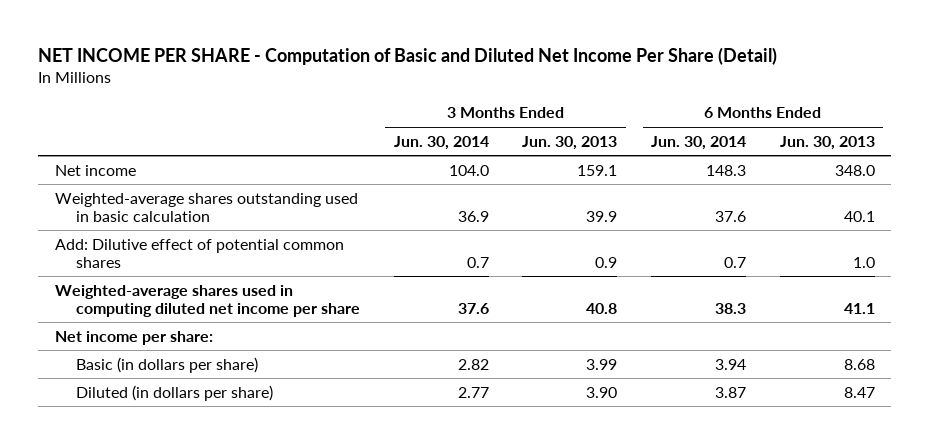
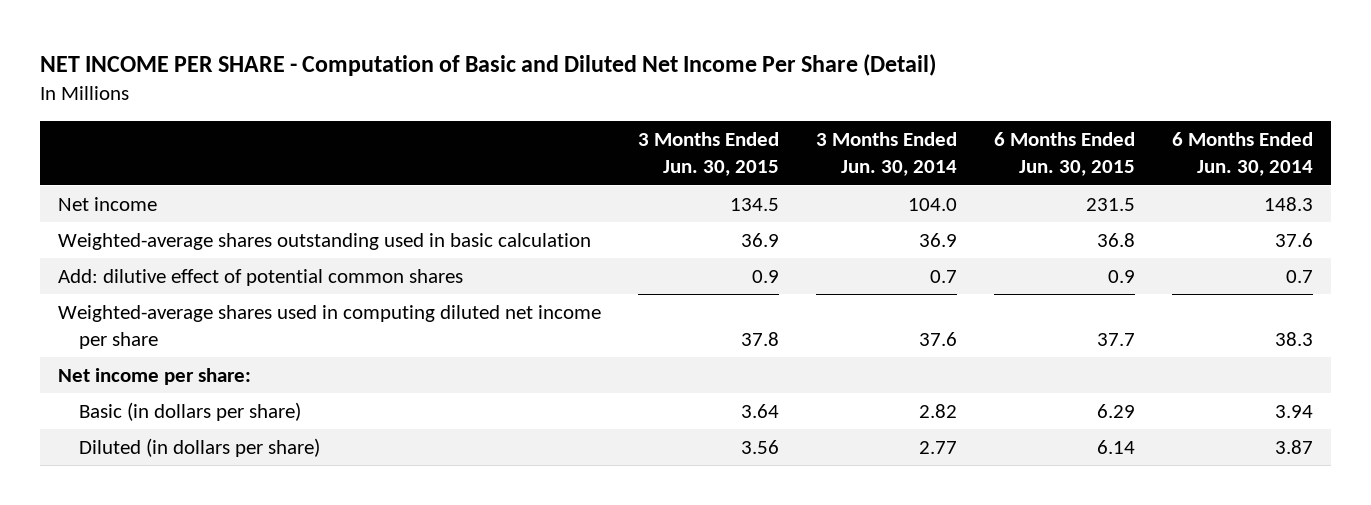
[522,135,618,150] Jun. 30, 2013 -> none
[779,135,875,150] Jun. 30, 2013 -> none
none -> [637,132,779,177] 3 Months Ended Jun. 30, 2015
none -> [993,132,1135,177] 6 Months Ended Jun. 30, 2015
[54,238,344,268] Add: Dilutive effect of potential common shares -> [58,268,464,286] Add: dilutive effect of potential common shares

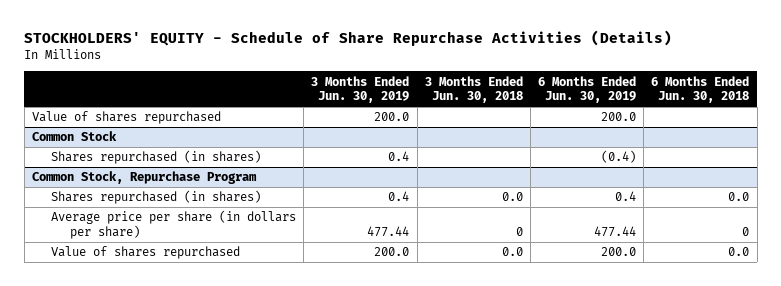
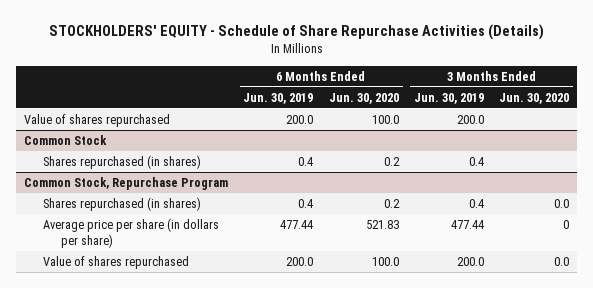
[424,75,523,104] 3 Months Ended Jun. 30, 2018 -> none
[651,75,750,104] 6 Months Ended Jun. 30, 2018 -> none
none -> [328,92,399,104] Jun. 30, 2020
none -> [499,92,570,104] Jun. 30, 2020
[601,150,637,164] (0.4) -> [298,156,314,166] 0.4

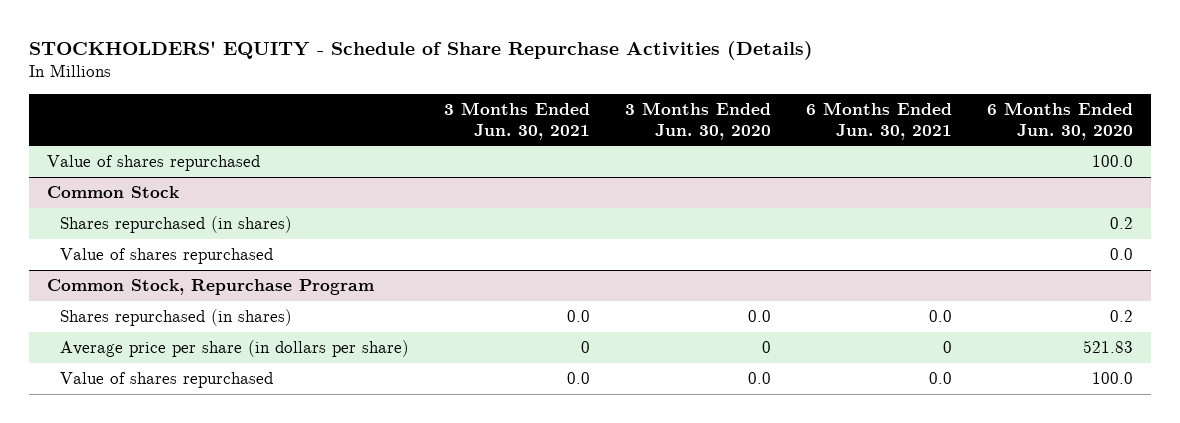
[243,92,314,104] Jun. 30, 2019 -> none
[414,92,485,104] Jun. 30, 2019 -> none
none -> [444,101,591,140] 3 Months Ended Jun. 30, 2021
none -> [806,101,953,140] 6 Months Ended Jun. 30, 2021
none -> [60,248,274,265] Value of shares repurchased

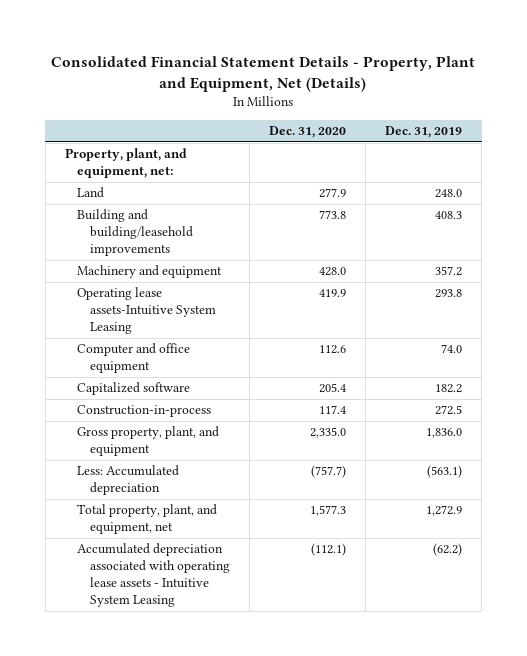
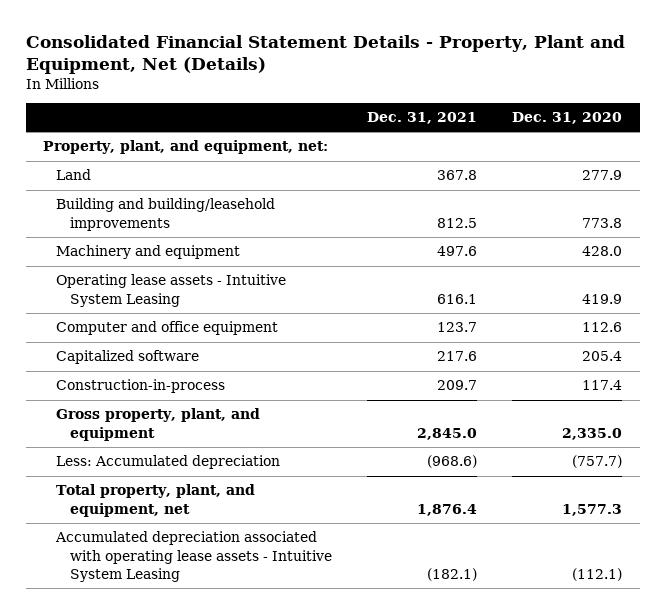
[384,126,462,139] Dec. 31, 2019 -> none
none -> [366,112,477,125] Dec. 31, 2021
[77,287,216,335] Operating lease assets-Intuitive System Leasing -> [56,274,287,307] Operating lease assets - Intuitive System Leasing

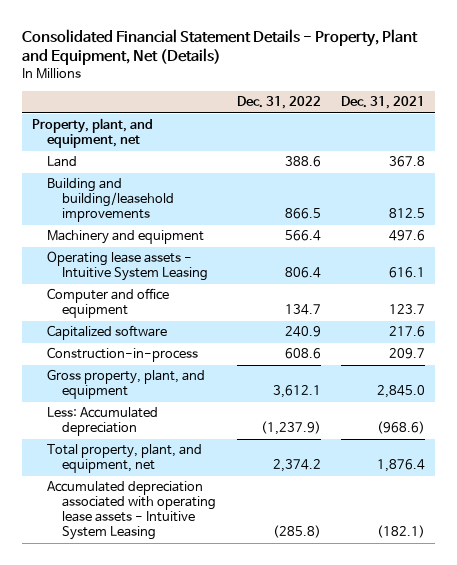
[512,112,623,125] Dec. 31, 2020 -> none
none -> [236,96,321,110] Dec. 31, 2022
[43,140,329,155] Property, plant, and equipment, net: -> [31,118,153,149] Property, plant, and equipment, net

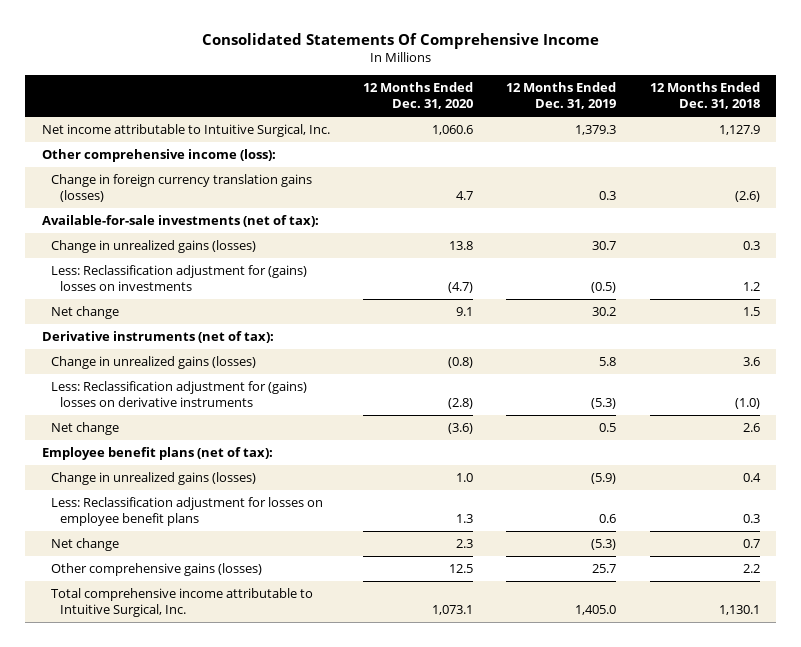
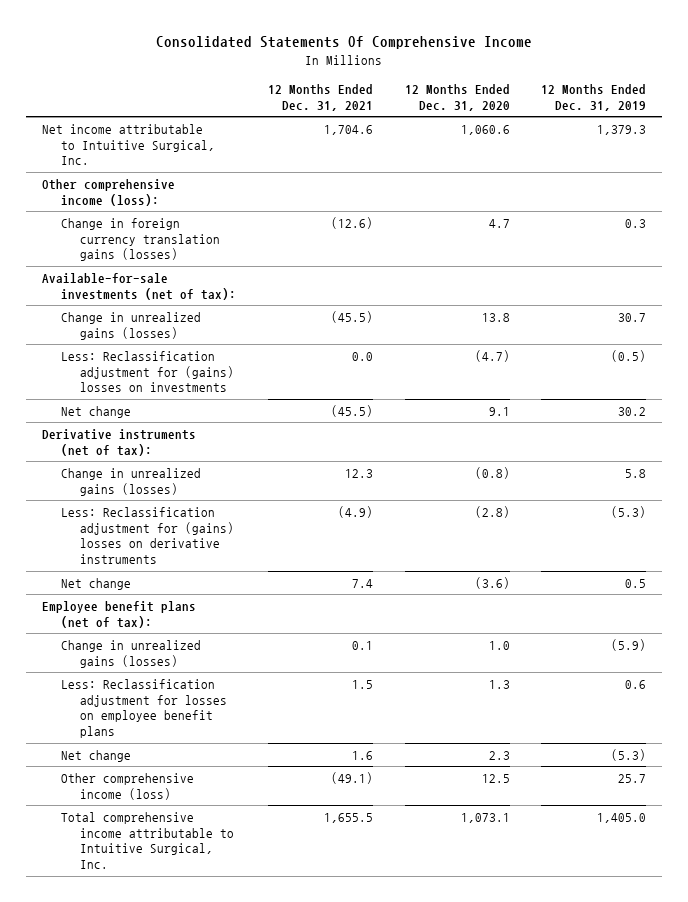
[649,82,760,109] 12 Months Ended Dec. 31, 2018 -> none
none -> [267,84,373,112] 12 Months Ended Dec. 31, 2021
[50,563,262,577] Other comprehensive gains (losses) -> [60,772,194,800] Other comprehensive income (loss)

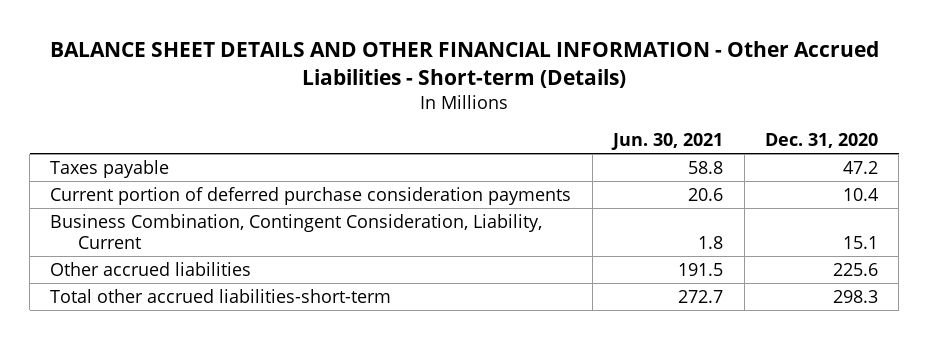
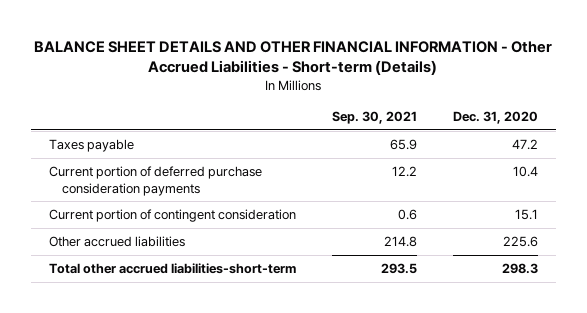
[611,133,724,151] Jun. 30, 2021 -> none
none -> [331,111,417,125] Sep. 30, 2021
[50,213,543,249] Business Combination, Contingent Consideration, Liability, Current -> [49,209,297,223] Current portion of contingent consideration

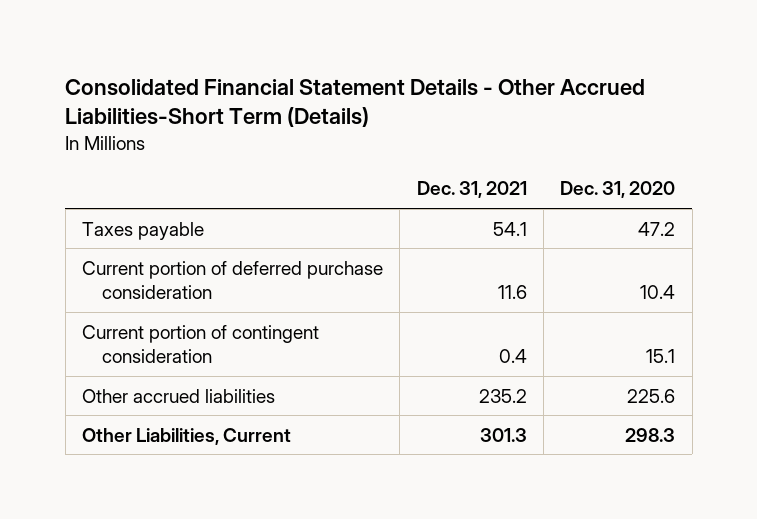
[34,40,553,76] BALANCE SHEET DETAILS AND OTHER FINANCIAL INFORMATION - Other Accrued Liabilities - Short-term (Details) -> [65,78,646,128] Consolidated Financial Statement Details - Other Accrued Liabilities-Short Term (Details)
[331,111,417,125] Sep. 30, 2021 -> none
none -> [416,181,527,199] Dec. 31, 2021
[49,166,263,196] Current portion of deferred purchase consideration payments -> [81,260,383,300] Current portion of deferred purchase consideration
[49,263,297,275] Total other accrued liabilities-short-term -> [81,427,291,445] Other Liabilities, Current

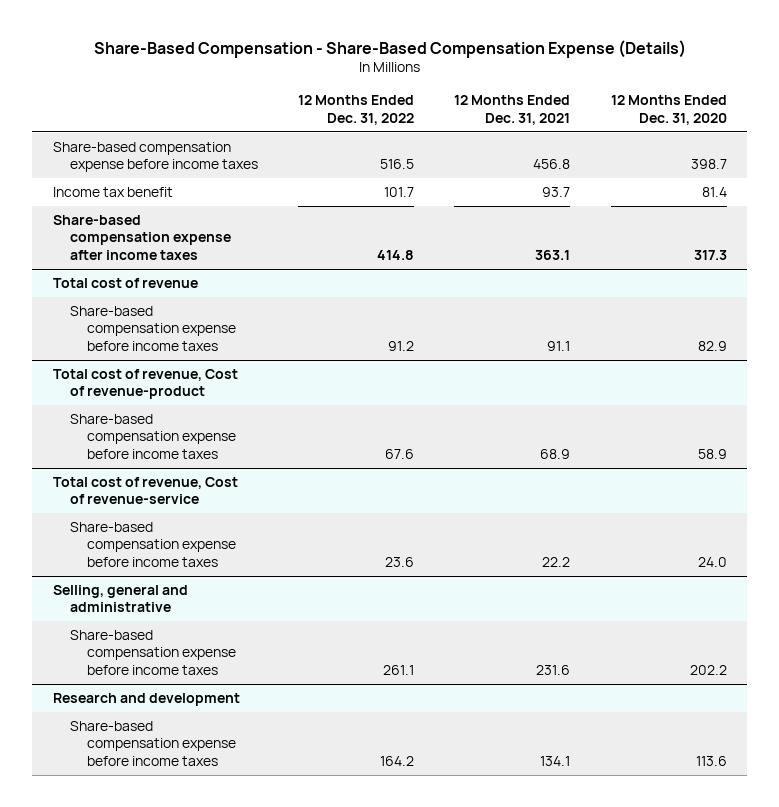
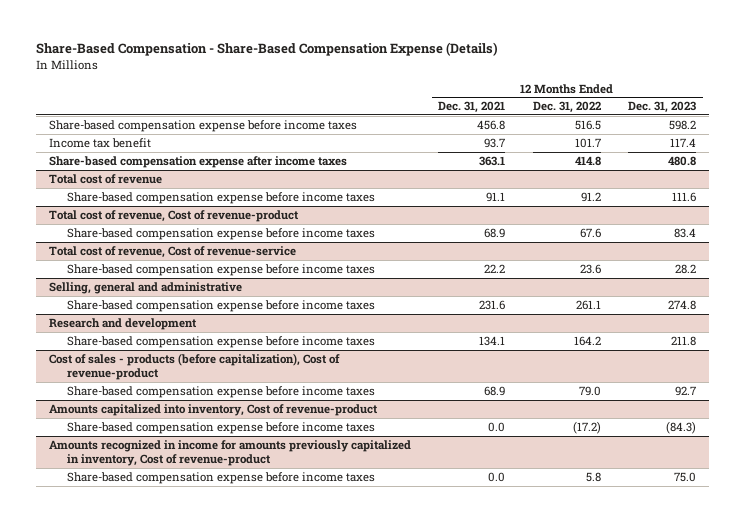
[610,95,727,125] 12 Months Ended Dec. 31, 2020 -> none
none -> [627,101,696,114] Dec. 31, 2023
none -> [49,352,341,381] Cost of sales - products (before capitalization), Cost of revenue-product
none -> [66,385,375,398] Share-based compensation expense before income taxes
none -> [49,403,379,416] Amounts capitalized into inventory, Cost of revenue-product
none -> [66,421,375,434] Share-based compensation expense before income taxes
none -> [49,439,412,467] Amounts recognized in income for amounts previously capitalized in inventory, Cost of revenue-product
none -> [66,471,375,484] Share-based compensation expense before income taxes

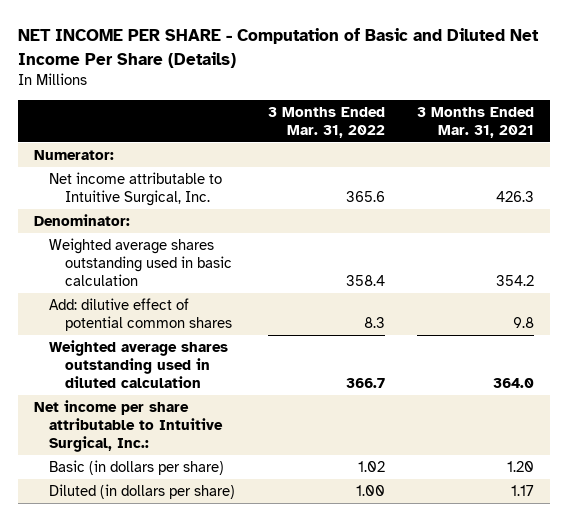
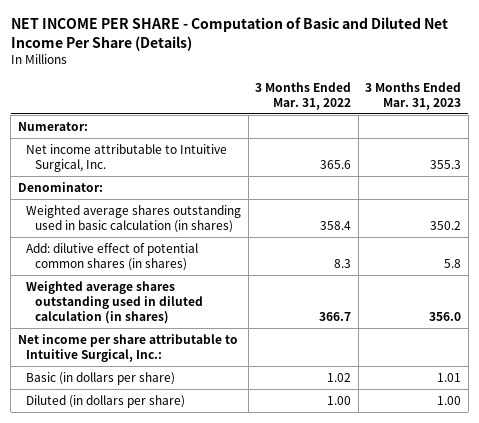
[416,106,534,138] 3 Months Ended Mar. 31, 2021 -> none
none -> [365,81,462,110] 3 Months Ended Mar. 31, 2023
[49,238,232,287] Weighted average shares outstanding used in basic calculation -> [26,204,242,234] Weighted average shares outstanding used in basic calculation (in shares)
[49,298,232,332] Add: dilutive effect of potential common shares -> [26,242,199,272] Add: dilutive effect of potential common shares (in shares)
[49,340,229,389] Weighted average shares outstanding used in diluted calculation -> [26,280,203,325] Weighted average shares outstanding used in diluted calculation (in shares)

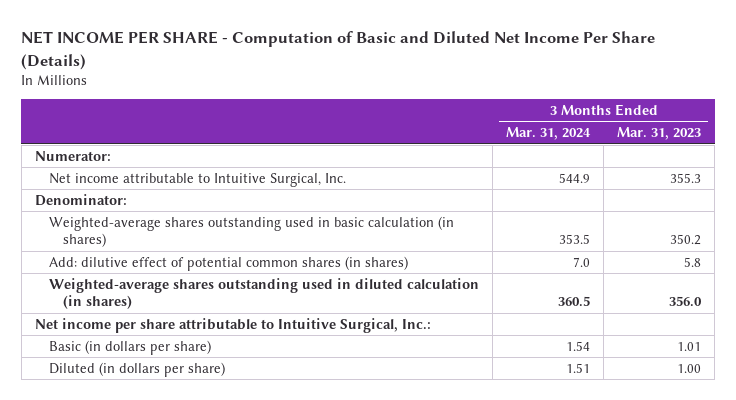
[255,81,352,110] 3 Months Ended Mar. 31, 2022 -> none
none -> [506,127,592,141] Mar. 31, 2024
[26,204,242,234] Weighted average shares outstanding used in basic calculation (in shares) -> [49,215,455,248] Weighted-average shares outstanding used in basic calculation (in shares)
[26,280,203,325] Weighted average shares outstanding used in diluted calculation (in shares) -> [49,277,480,310] Weighted-average shares outstanding used in diluted calculation (in shares)

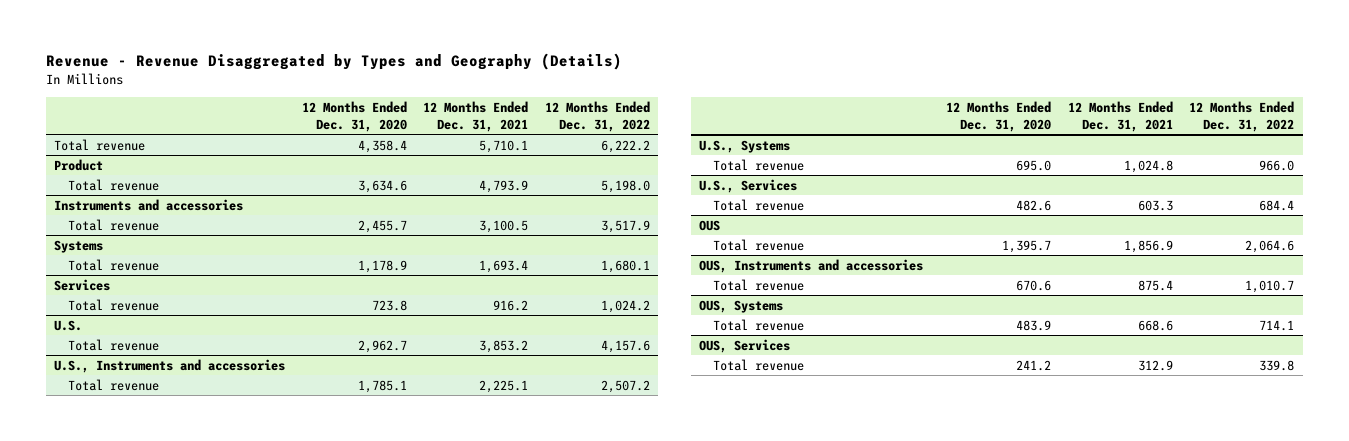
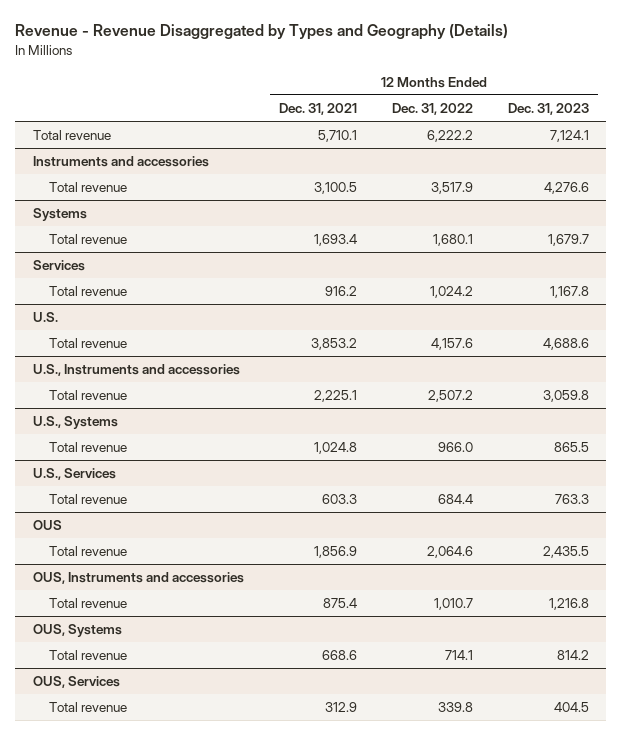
[301,100,407,132] 12 Months Ended Dec. 31, 2020 -> none
none -> [507,102,589,115] Dec. 31, 2023
[54,158,104,171] Product -> none
[68,178,160,191] Total revenue -> none

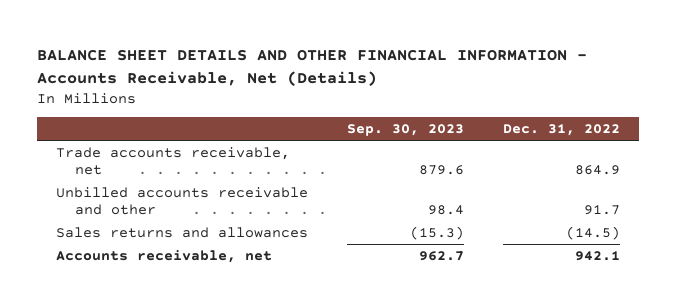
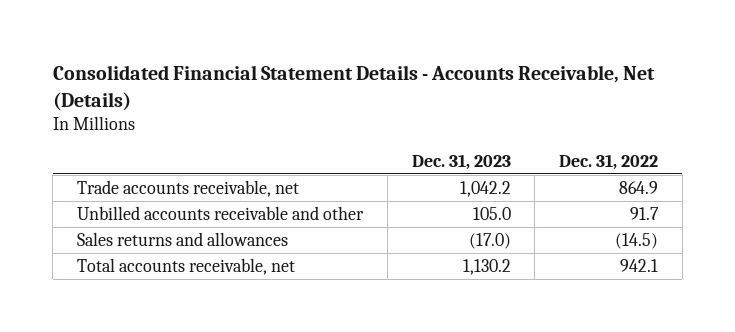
[36,48,587,86] BALANCE SHEET DETAILS AND OTHER FINANCIAL INFORMATION - Accounts Receivable, Net (Details) -> [52,64,655,111] Consolidated Financial Statement Details - Accounts Receivable, Net (Details)
[346,124,464,137] Sep. 30, 2023 -> none
none -> [411,153,511,170] Dec. 31, 2023
[56,249,273,263] Accounts receivable, net -> [76,258,295,276] Total accounts receivable, net

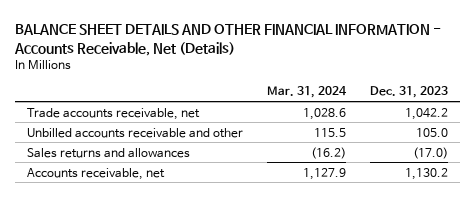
[52,64,655,111] Consolidated Financial Statement Details - Accounts Receivable, Net (Details) -> [14,23,442,56] BALANCE SHEET DETAILS AND OTHER FINANCIAL INFORMATION - Accounts Receivable, Net (Details)
[559,153,659,170] Dec. 31, 2022 -> none
none -> [267,86,348,99] Mar. 31, 2024
[76,258,295,276] Total accounts receivable, net -> [27,167,166,180] Accounts receivable, net

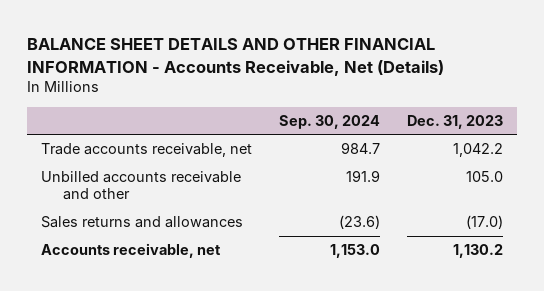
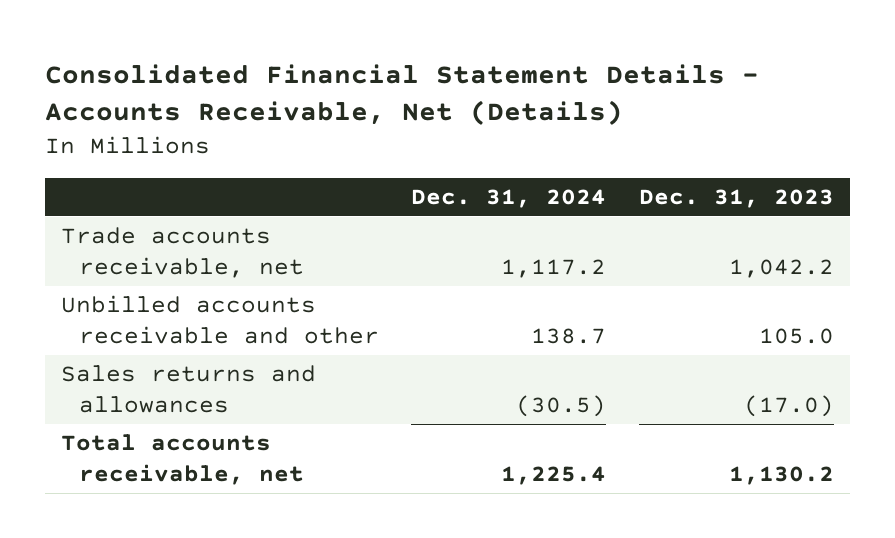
[27,37,445,76] BALANCE SHEET DETAILS AND OTHER FINANCIAL INFORMATION - Accounts Receivable, Net (Details) -> [45,63,760,126] Consolidated Financial Statement Details - Accounts Receivable, Net (Details)
[278,114,380,129] Sep. 30, 2024 -> none
none -> [411,188,607,208] Dec. 31, 2024
[40,243,221,259] Accounts receivable, net -> [61,434,304,486] Total accounts receivable, net

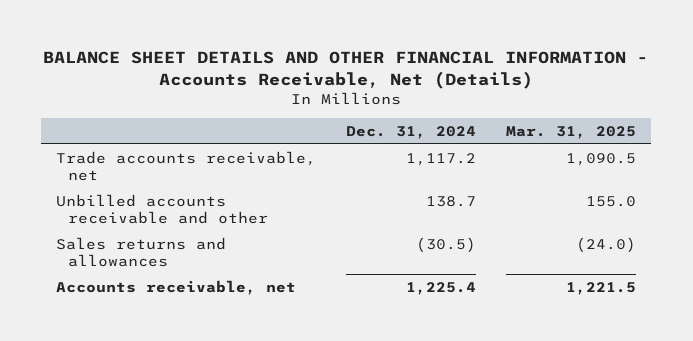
[45,63,760,126] Consolidated Financial Statement Details - Accounts Receivable, Net (Details) -> [43,51,649,89] BALANCE SHEET DETAILS AND OTHER FINANCIAL INFORMATION - Accounts Receivable, Net (Details)
[638,188,834,208] Dec. 31, 2023 -> none
none -> [506,125,637,139] Mar. 31, 2025
[61,434,304,486] Total accounts receivable, net -> [56,280,297,296] Accounts receivable, net

